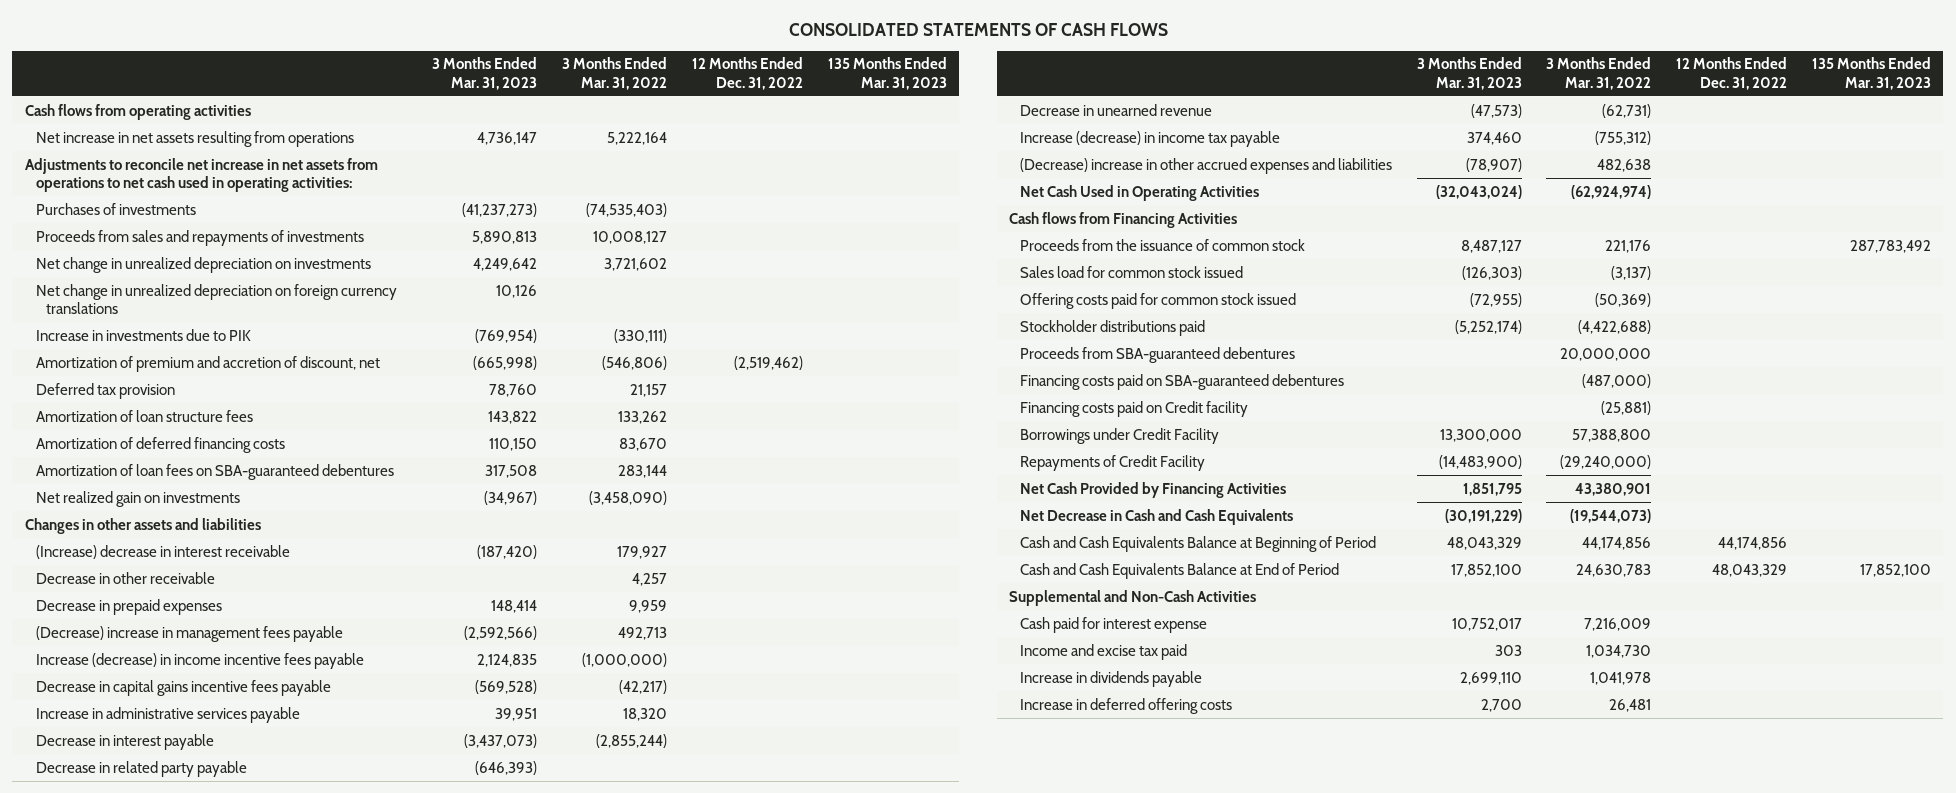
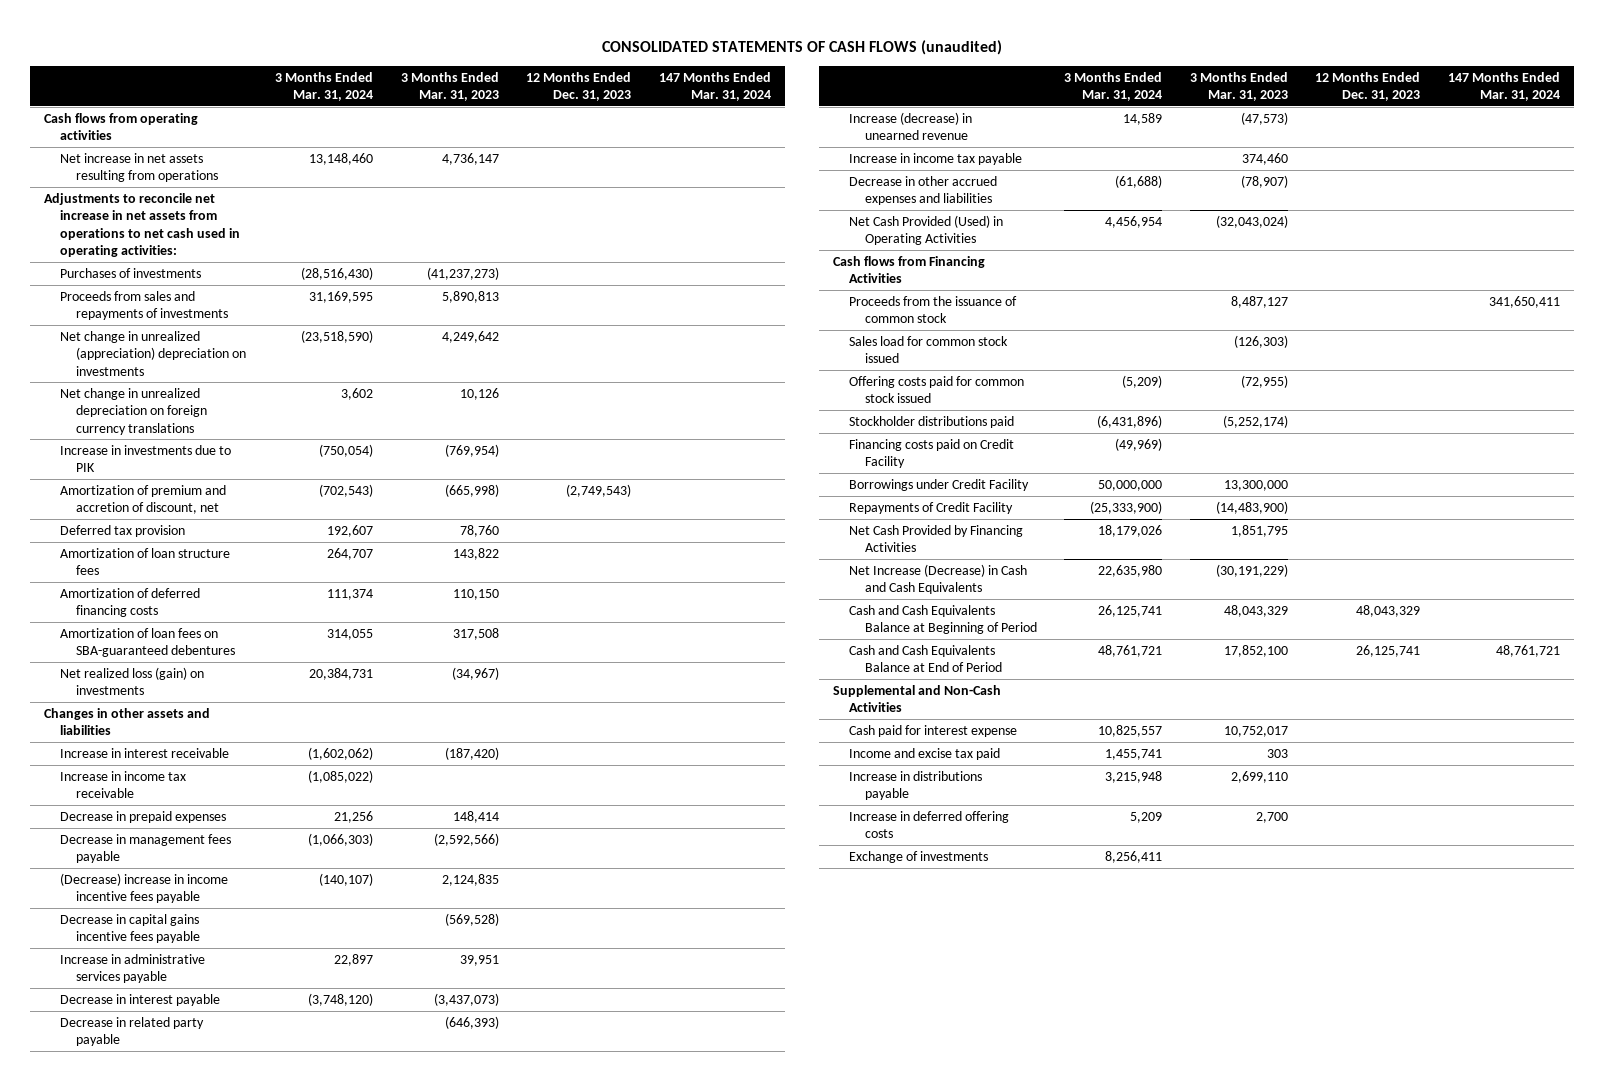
[788,22,1168,36] CONSOLIDATED STATEMENTS OF CASH FLOWS -> [601,39,1002,55] CONSOLIDATED STATEMENTS OF CASH FLOWS (unaudited)
[562,57,668,90] 3 Months Ended Mar. 31, 2022 -> none
[691,57,803,90] 12 Months Ended Dec. 31, 2022 -> none
[827,57,947,90] 135 Months Ended Mar. 31, 2023 -> none
none -> [275,71,374,101] 3 Months Ended Mar. 31, 2024
none -> [526,71,632,101] 12 Months Ended Dec. 31, 2023
none -> [658,71,771,101] 147 Months Ended Mar. 31, 2024
[35,256,371,273] Net change in unrealized depreciation on investments -> [60,330,246,376] Net change in unrealized (appreciation) depreciation on investments
[35,490,240,507] Net realized gain on investments -> [60,666,205,696] Net realized loss (gain) on investments
[35,571,215,584] Decrease in other receivable -> none
[35,544,290,559] (Increase) decrease in interest receivable -> [60,747,230,758] Increase in interest receivable
none -> [60,770,187,799] Increase in income tax receivable
[35,625,343,642] (Decrease) increase in management fees payable -> [60,833,232,864] Decrease in management fees payable
[35,652,364,669] Increase (decrease) in income incentive fees payable -> [60,872,229,904] (Decrease) increase in income incentive fees payable
[1019,103,1212,116] Decrease in unearned revenue -> [848,111,972,141] Increase (decrease) in unearned revenue
[1019,130,1280,147] Increase (decrease) in income tax payable -> [848,152,1022,165] Increase in income tax payable
[1019,157,1392,174] (Decrease) increase in other accrued expenses and liabilities -> [848,175,997,206] Decrease in other accrued expenses and liabilities
[1019,184,1259,201] Net Cash Used in Operating Activities -> [848,214,1003,246] Net Cash Provided (Used) in Operating Activities
[1019,346,1295,363] Proceeds from SBA-guaranteed debentures -> none
[1019,373,1344,390] Financing costs paid on SBA-guaranteed debentures -> none
[1019,400,1248,417] Financing costs paid on Credit facility -> [848,438,1014,469] Financing costs paid on Credit Facility
[1019,508,1293,525] Net Decrease in Cash and Cash Equivalents -> [848,563,1027,595] Net Increase (Decrease) in Cash and Cash Equivalents
[1019,670,1202,687] Increase in dividends payable -> [848,770,982,801] Increase in distributions payable
none -> [848,850,988,863] Exchange of investments

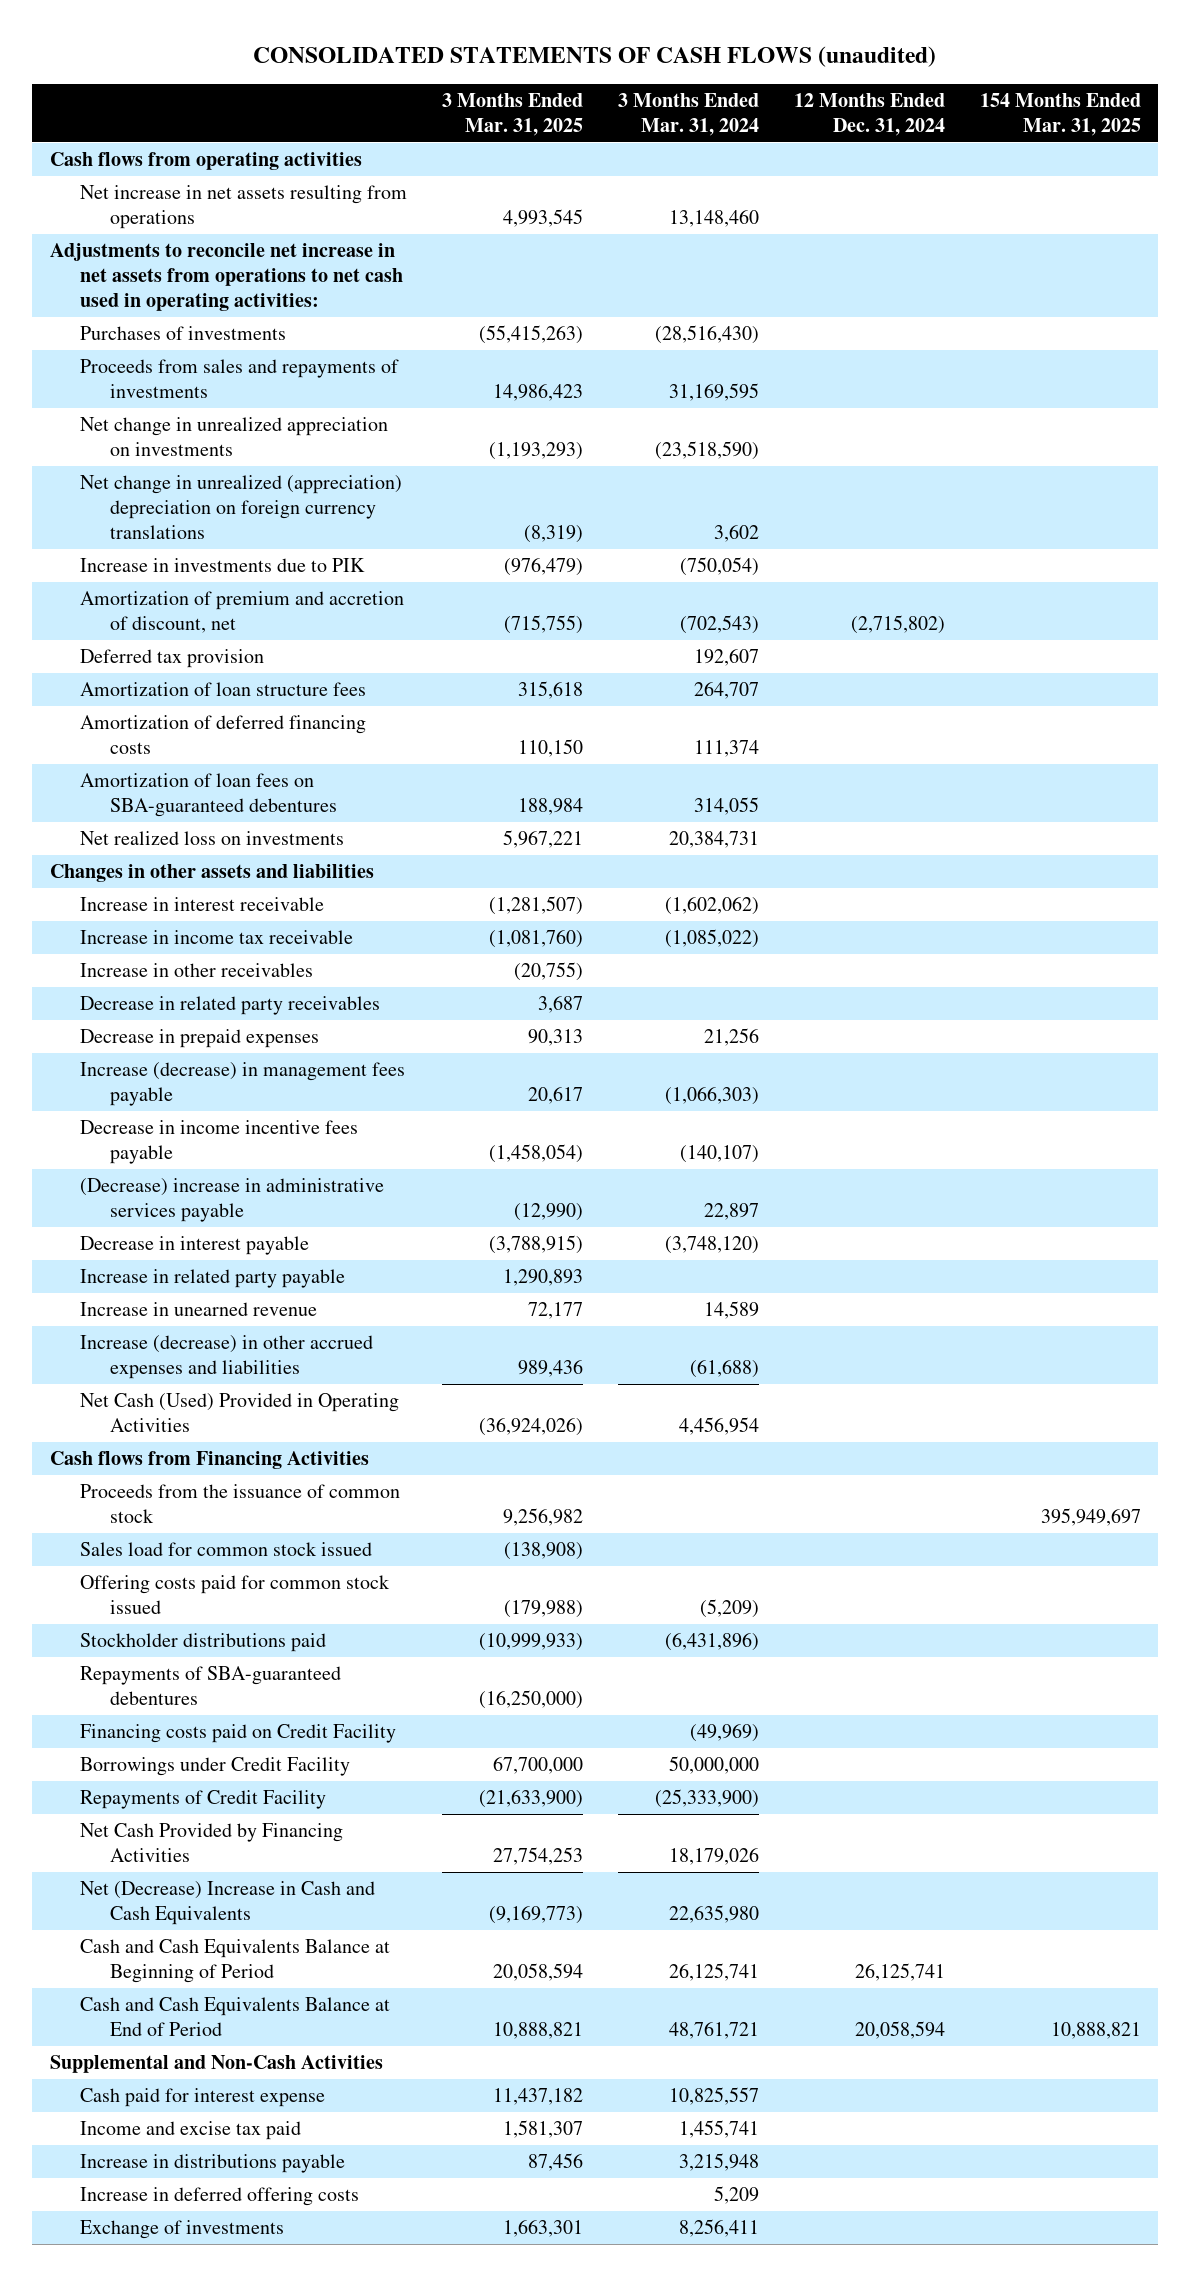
[400,71,499,101] 3 Months Ended Mar. 31, 2023 -> none
[526,71,632,101] 12 Months Ended Dec. 31, 2023 -> none
[658,71,771,101] 147 Months Ended Mar. 31, 2024 -> none
none -> [441,92,583,136] 3 Months Ended Mar. 31, 2025
none -> [793,92,945,136] 12 Months Ended Dec. 31, 2024
none -> [979,92,1141,136] 154 Months Ended Mar. 31, 2025
[60,330,246,376] Net change in unrealized (appreciation) depreciation on investments -> [79,417,388,457] Net change in unrealized appreciation on investments
[60,387,207,435] Net change in unrealized depreciation on foreign currency translations -> [79,475,402,540] Net change in unrealized (appreciation) depreciation on foreign currency translations
[60,666,205,696] Net realized loss (gain) on investments -> [79,831,344,846] Net realized loss on investments
none -> [79,963,313,978] Increase in other receivables
none -> [79,996,380,1016] Decrease in related party receivables
[60,913,200,944] Decrease in capital gains incentive fees payable -> none
[60,833,232,864] Decrease in management fees payable -> [79,1062,405,1107] Increase (decrease) in management fees payable
[60,872,229,904] (Decrease) increase in income incentive fees payable -> [79,1120,358,1165] Decrease in income incentive fees payable
[60,953,206,984] Increase in administrative services payable -> [79,1178,384,1223] (Decrease) increase in administrative services payable
[848,152,1022,165] Increase in income tax payable -> none
[60,1016,205,1047] Decrease in related party payable -> [79,1269,345,1289] Increase in related party payable
[848,111,972,141] Increase (decrease) in unearned revenue -> [79,1302,317,1317] Increase in unearned revenue
[848,175,997,206] Decrease in other accrued expenses and liabilities -> [79,1335,373,1380] Increase (decrease) in other accrued expenses and liabilities
[848,214,1003,246] Net Cash Provided (Used) in Operating Activities -> [79,1393,399,1433] Net Cash (Used) Provided in Operating Activities
none -> [79,1666,341,1706] Repayments of SBA-guaranteed debentures
[848,563,1027,595] Net Increase (Decrease) in Cash and Cash Equivalents -> [79,1881,375,1926] Net (Decrease) Increase in Cash and Cash Equivalents

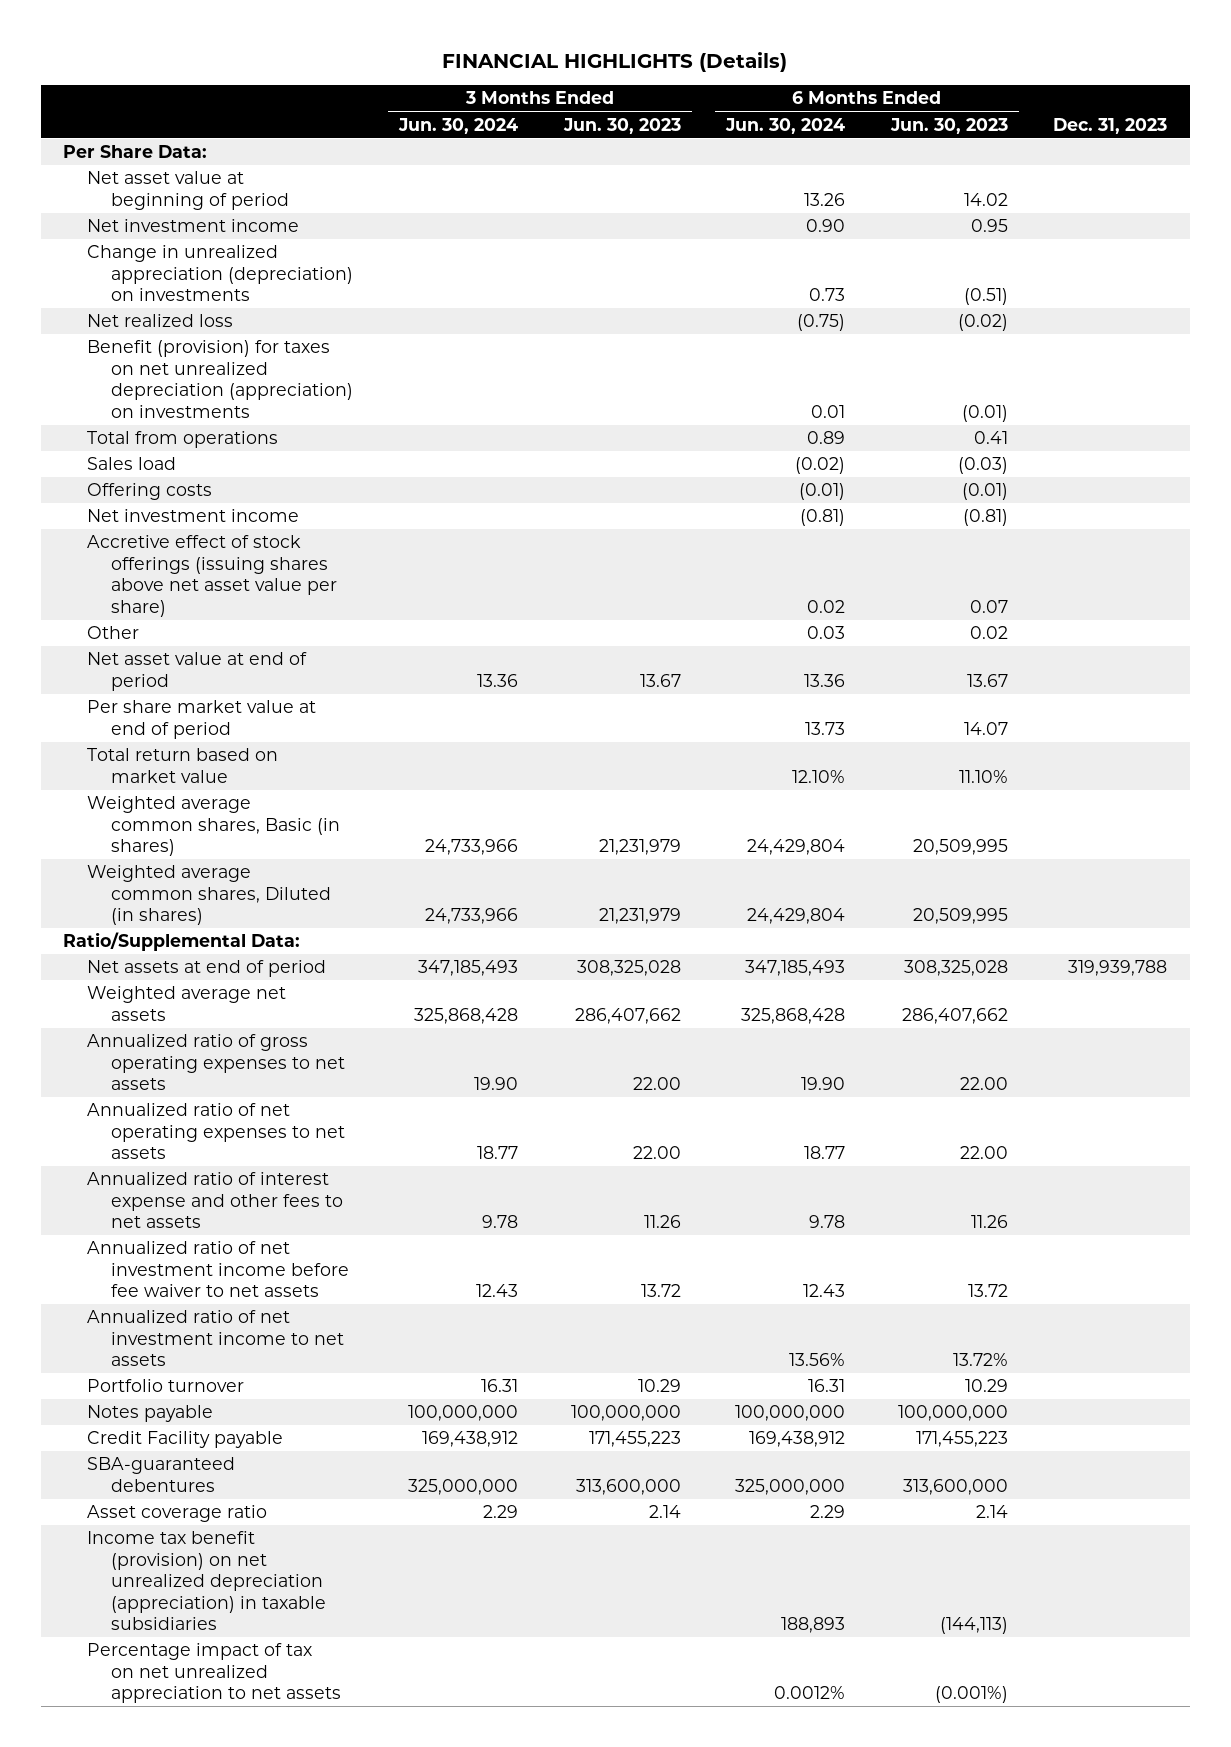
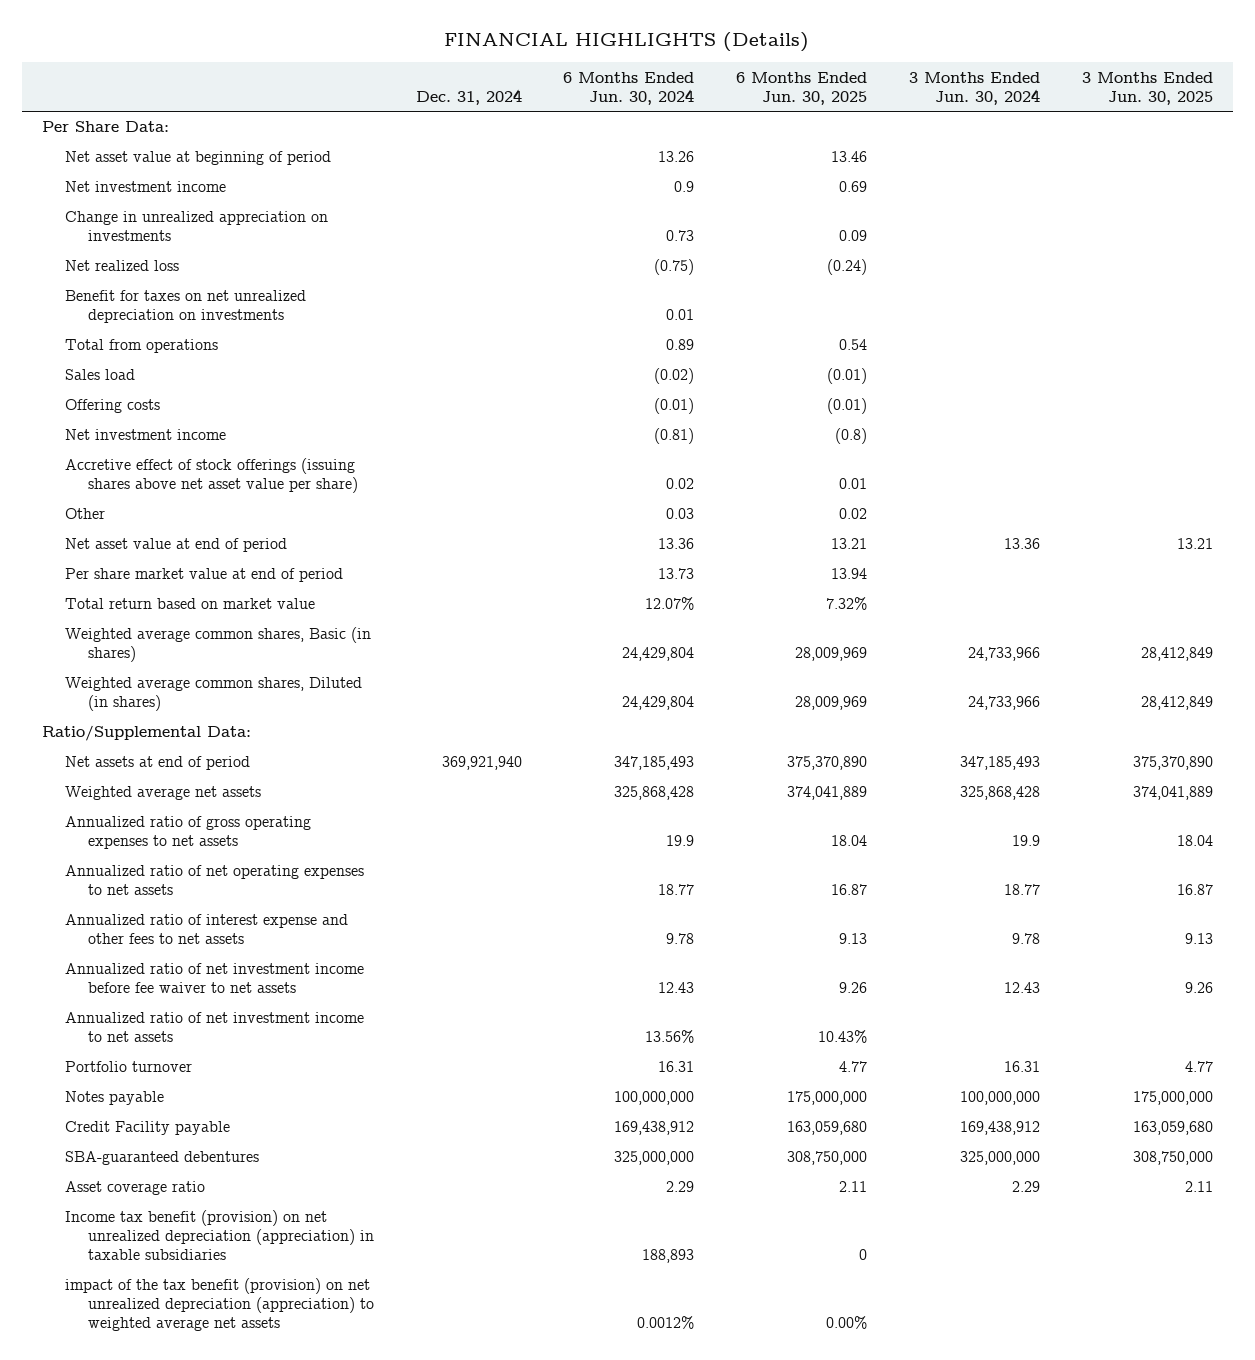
[562,117,681,134] Jun. 30, 2023 -> none
[889,117,1008,134] Jun. 30, 2023 -> none
[1053,117,1168,134] Dec. 31, 2023 -> none
none -> [415,88,522,105] Dec. 31, 2024
none -> [736,71,868,105] 6 Months Ended Jun. 30, 2025
none -> [1081,71,1213,105] 3 Months Ended Jun. 30, 2025
[806,219,846,233] 0.90 -> [674,181,695,193] 0.9
[87,245,354,302] Change in unrealized appreciation (depreciation) on investments -> [65,211,329,242] Change in unrealized appreciation on investments
[87,340,354,418] Benefit (provision) for taxes on net unrealized depreciation (appreciation) on investments -> [65,290,307,324] Benefit for taxes on net unrealized depreciation on investments
[792,769,846,783] 12.10% -> [645,597,695,611] 12.07%
[474,1077,519,1091] 19.90 -> [1011,835,1040,847] 19.9
[801,1077,846,1091] 19.90 -> [666,835,695,847] 19.9
[87,1643,342,1704] Percentage impact of tax on net unrealized appreciation to net assets -> [65,1278,375,1332] impact of the tax benefit (provision) on net unrealized depreciation (appreciation) to weighted average net assets

